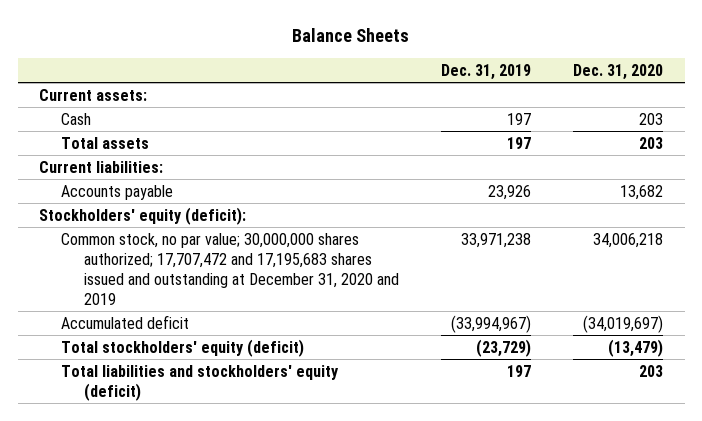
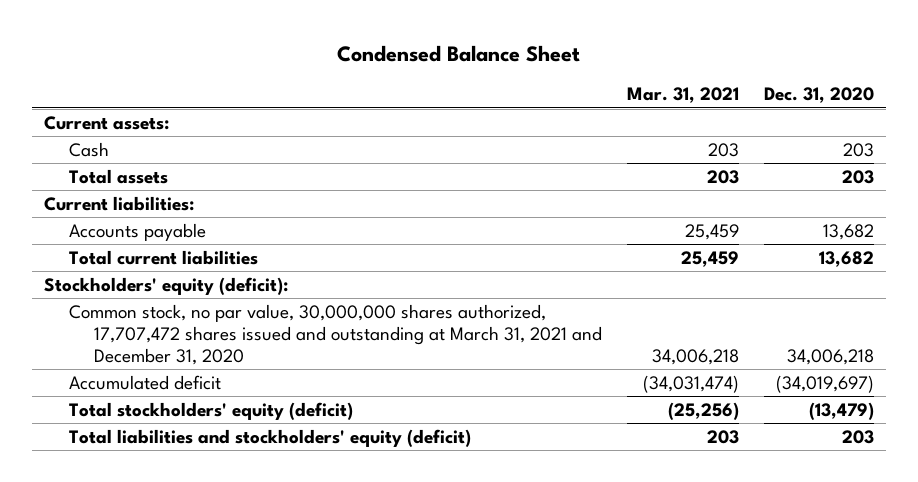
[292,28,410,43] Balance Sheets -> [336,45,580,63] Condensed Balance Sheet
[441,63,532,80] Dec. 31, 2019 -> none
none -> [626,87,739,104] Mar. 31, 2021
none -> [69,249,259,265] Total current liabilities
[61,232,399,305] Common stock, no par value; 30,000,000 shares authorized; 17,707,472 and 17,195,683 shares issued and outstanding at December 31, 2020 and 2019 -> [69,303,602,365] Common stock, no par value, 30,000,000 shares authorized, 17,707,472 shares issued and outstanding at March 31, 2021 and December 31, 2020

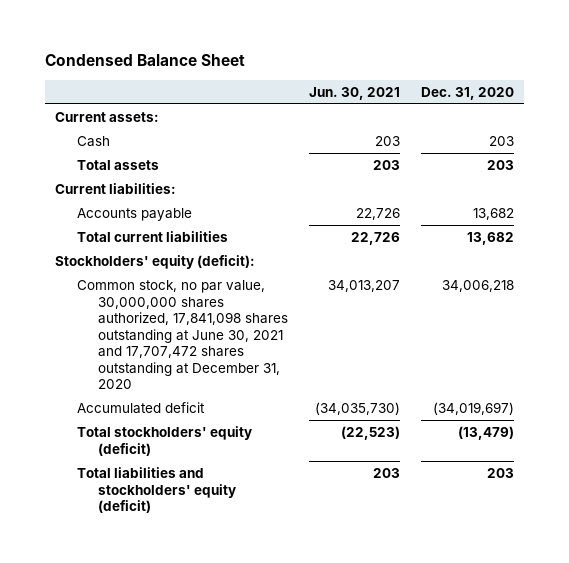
[626,87,739,104] Mar. 31, 2021 -> none
none -> [309,86,401,100] Jun. 30, 2021
[69,303,602,365] Common stock, no par value, 30,000,000 shares authorized, 17,707,472 shares issued and outstanding at March 31, 2021 and December 31, 2020 -> [76,280,289,390] Common stock, no par value, 30,000,000 shares authorized, 17,841,098 shares outstanding at June 30, 2021 and 17,707,472 shares outstanding at December 31, 2020

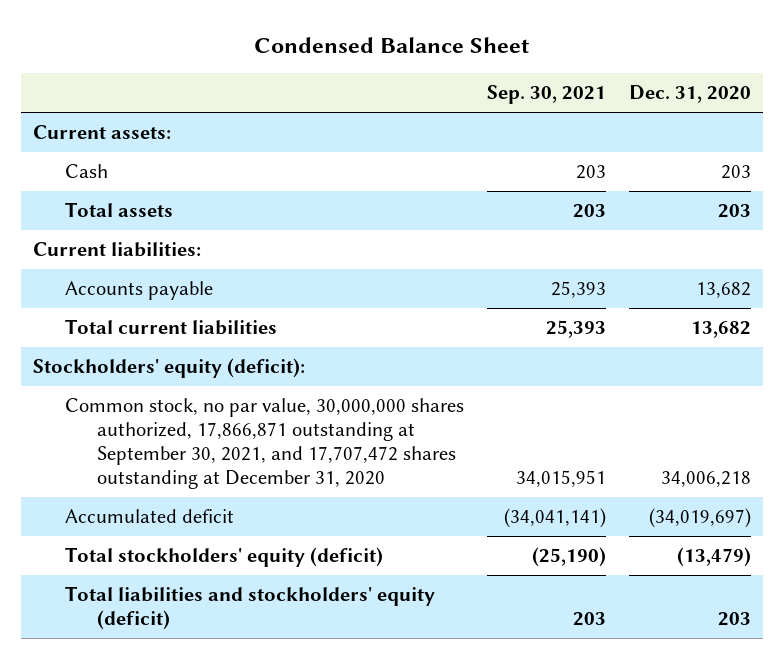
[309,86,401,100] Jun. 30, 2021 -> none
none -> [487,85,607,105] Sep. 30, 2021
[76,280,289,390] Common stock, no par value, 30,000,000 shares authorized, 17,841,098 shares outstanding at June 30, 2021 and 17,707,472 shares outstanding at December 31, 2020 -> [65,398,465,490] Common stock, no par value, 30,000,000 shares authorized, 17,866,871 outstanding at September 30, 2021, and 17,707,472 shares outstanding at December 31, 2020

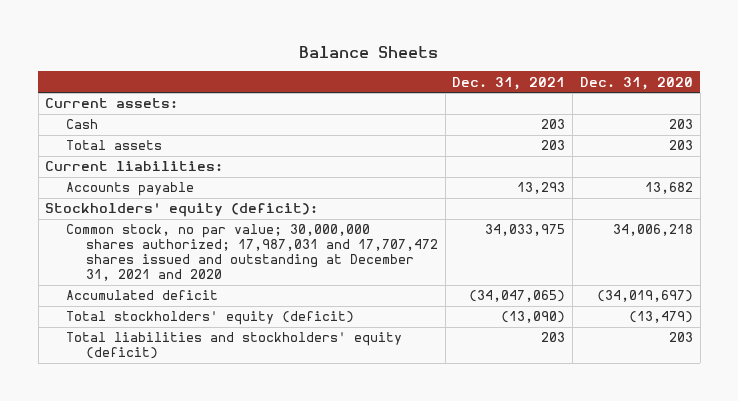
[253,36,529,53] Condensed Balance Sheet -> [299,46,439,59] Balance Sheets
[487,85,607,105] Sep. 30, 2021 -> none
none -> [452,76,566,90] Dec. 31, 2021
[65,319,278,336] Total current liabilities -> none
[65,398,465,490] Common stock, no par value, 30,000,000 shares authorized, 17,866,871 outstanding at September 30, 2021, and 17,707,472 shares outstanding at December 31, 2020 -> [65,224,438,282] Common stock, no par value; 30,000,000 shares authorized; 17,987,031 and 17,707,472 shares issued and outstanding at December 31, 2021 and 2020

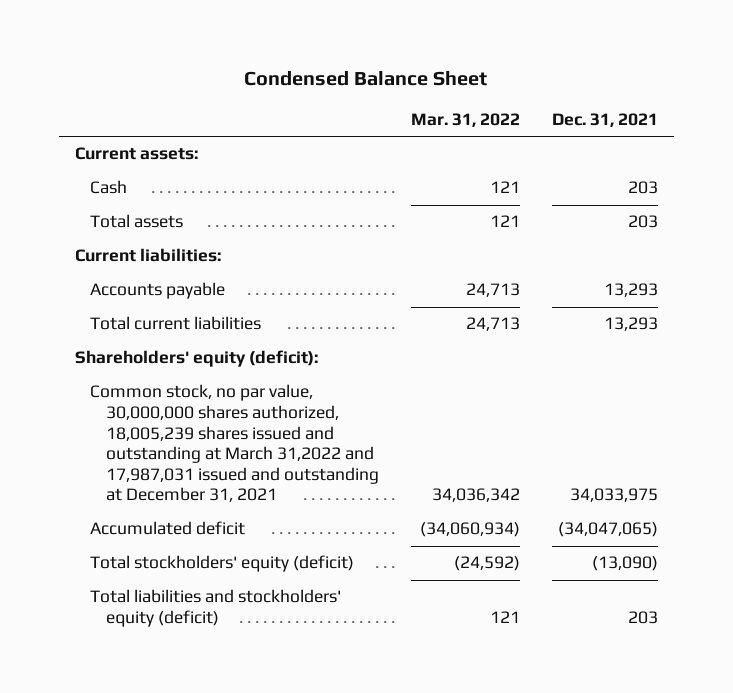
[299,46,439,59] Balance Sheets -> [244,71,488,87] Condensed Balance Sheet
[579,76,693,90] Dec. 31, 2020 -> none
none -> [411,113,521,128] Mar. 31, 2022
none -> [90,316,262,331] Total current liabilities
[45,203,319,218] Stockholders' equity (deficit): -> [74,350,318,368] Shareholders' equity (deficit):
[65,224,438,282] Common stock, no par value; 30,000,000 shares authorized; 17,987,031 and 17,707,472 shares issued and outstanding at December 31, 2021 and 2020 -> [90,384,379,503] Common stock, no par value, 30,000,000 shares authorized, 18,005,239 shares issued and outstanding at March 31,2022 and 17,987,031 issued and outstanding at December 31, 2021

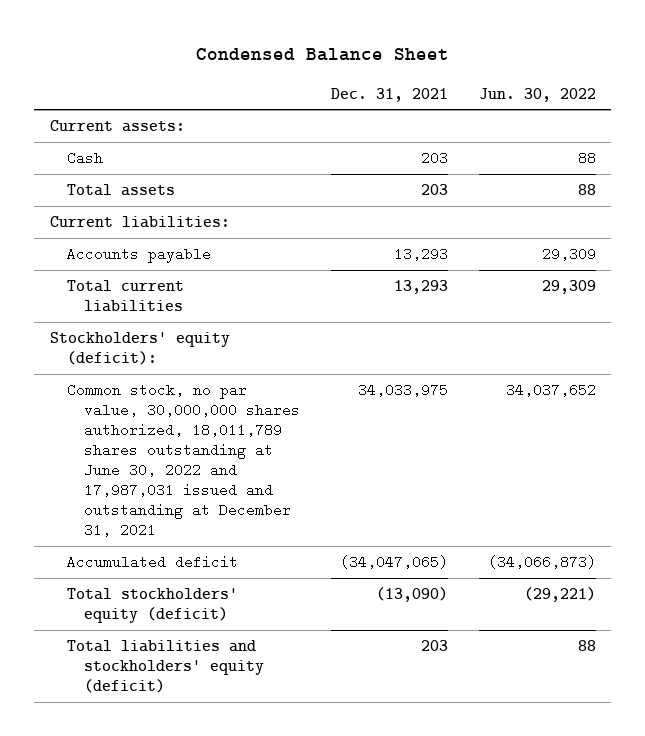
[411,113,521,128] Mar. 31, 2022 -> none
none -> [478,87,596,102] Jun. 30, 2022
[74,350,318,368] Shareholders' equity (deficit): -> [49,332,230,366] Stockholders' equity (deficit):
[90,384,379,503] Common stock, no par value, 30,000,000 shares authorized, 18,005,239 shares issued and outstanding at March 31,2022 and 17,987,031 issued and outstanding at December 31, 2021 -> [66,383,301,537] Common stock, no par value, 30,000,000 shares authorized, 18,011,789 shares outstanding at June 30, 2022 and 17,987,031 issued and outstanding at December 31, 2021

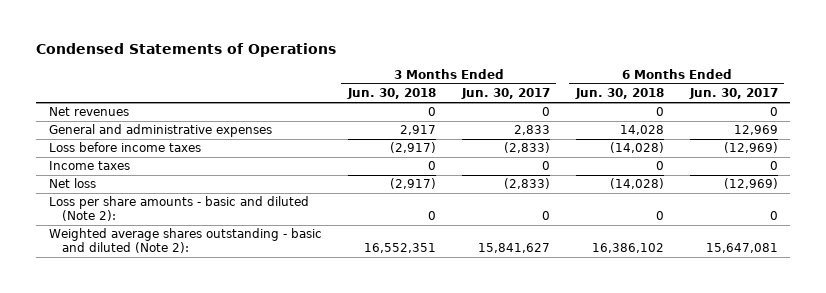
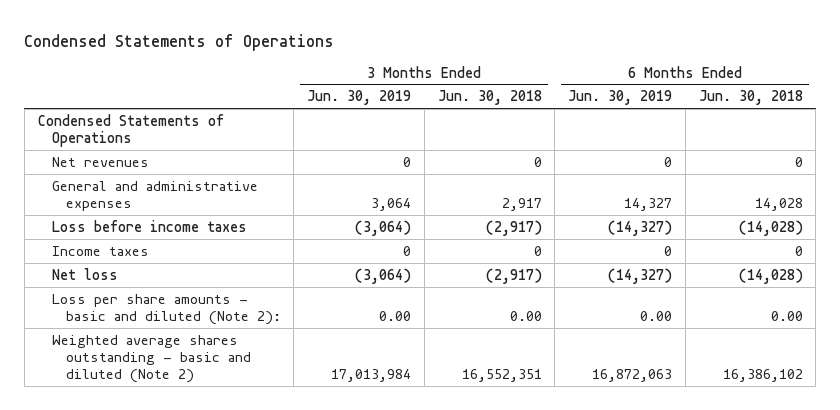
[460,88,550,100] Jun. 30, 2017 -> none
[688,88,778,100] Jun. 30, 2017 -> none
none -> [307,90,412,106] Jun. 30, 2019
none -> [568,90,673,106] Jun. 30, 2019
none -> [37,113,224,148] Condensed Statements of Operations
[427,211,436,221] 0 -> [509,311,542,322] 0.00
[655,211,664,221] 0 -> [770,311,803,322] 0.00
[48,228,322,254] Weighted average shares outstanding - basic and diluted (Note 2): -> [51,334,251,384] Weighted average shares outstanding - basic and diluted (Note 2)

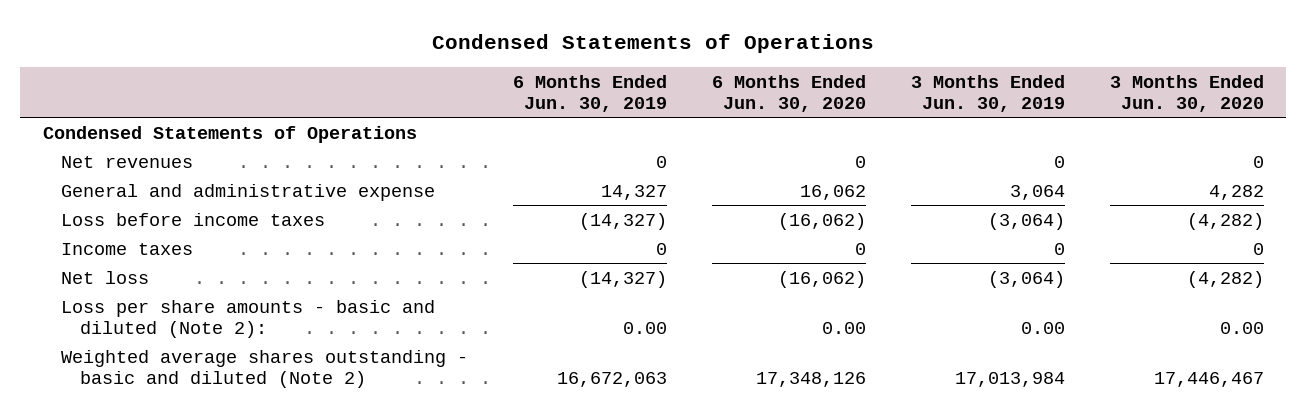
[437,90,542,106] Jun. 30, 2018 -> none
[698,90,803,106] Jun. 30, 2018 -> none
none -> [712,74,867,112] 6 Months Ended Jun. 30, 2020
none -> [1109,74,1264,112] 3 Months Ended Jun. 30, 2020
[51,180,258,212] General and administrative expenses -> [61,183,436,201] General and administrative expense
[592,369,673,383] 16,872,063 -> [557,371,668,387] 16,672,063

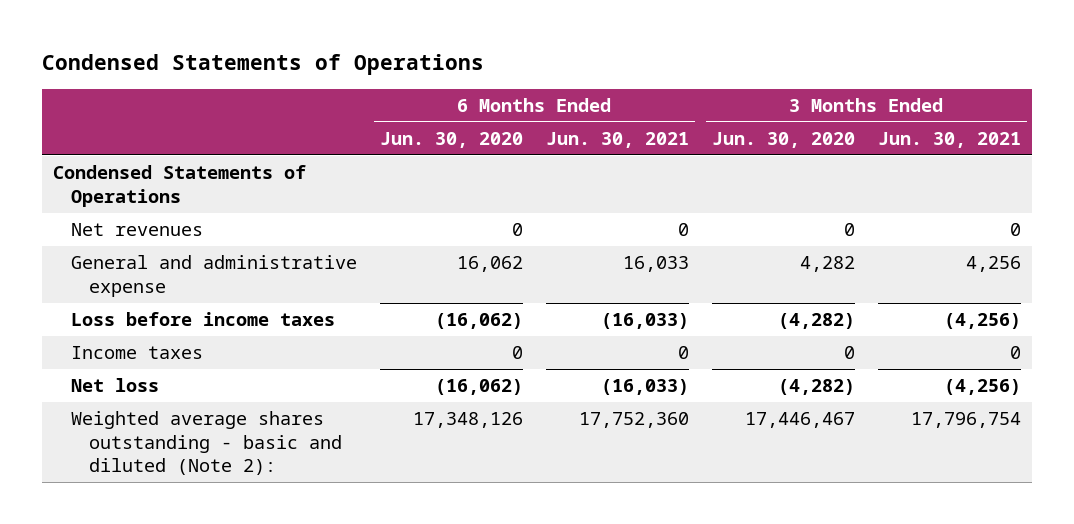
[513,74,668,112] 6 Months Ended Jun. 30, 2019 -> none
[911,74,1066,112] 3 Months Ended Jun. 30, 2019 -> none
none -> [545,132,689,149] Jun. 30, 2021
none -> [877,132,1021,149] Jun. 30, 2021
[61,299,436,338] Loss per share amounts - basic and diluted (Note 2): -> none
[61,349,469,388] Weighted average shares outstanding - basic and diluted (Note 2) -> [70,411,342,475] Weighted average shares outstanding - basic and diluted (Note 2):

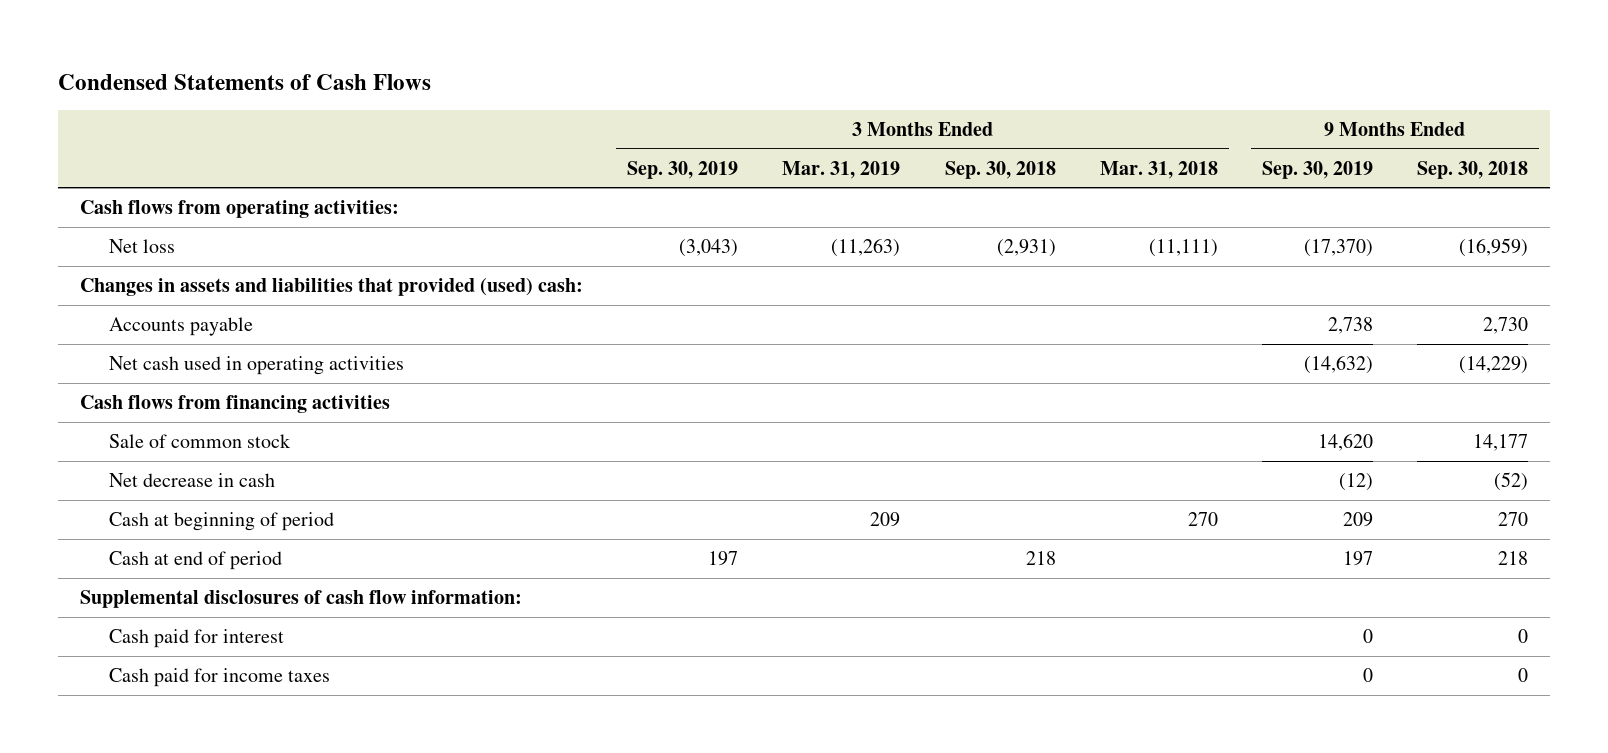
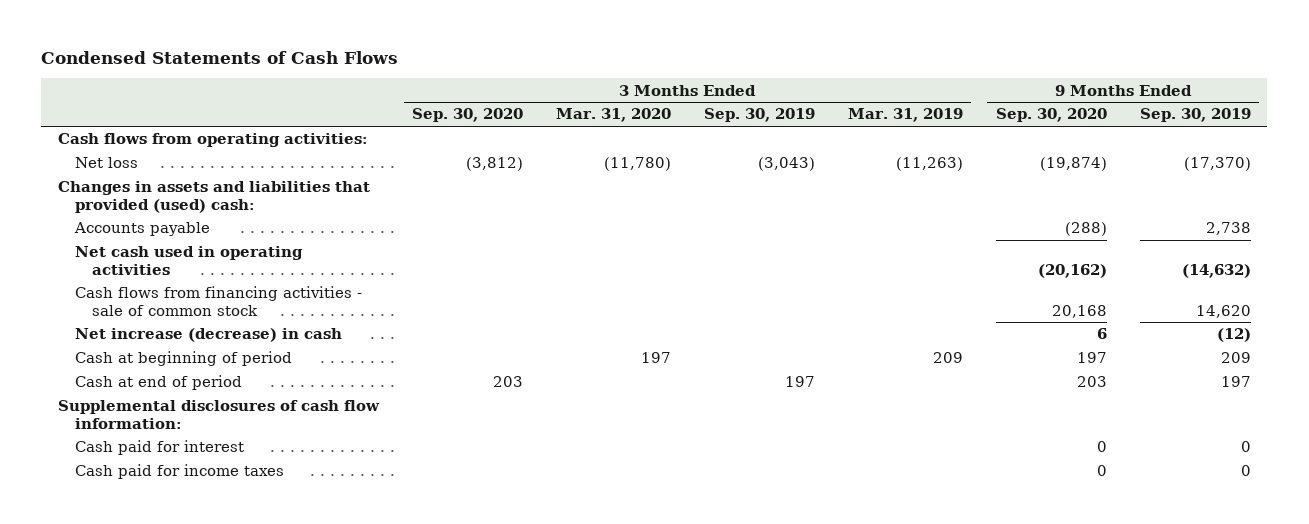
[944,160,1056,179] Sep. 30, 2018 -> none
[1099,160,1218,179] Mar. 31, 2018 -> none
[1416,160,1528,179] Sep. 30, 2018 -> none
none -> [411,108,523,123] Sep. 30, 2020
none -> [555,108,671,123] Mar. 31, 2020
none -> [995,108,1107,123] Sep. 30, 2020
[80,395,391,414] Cash flows from financing activities -> none
[109,434,292,449] Sale of common stock -> [74,286,362,316] Cash flows from financing activities - sale of common stock
[109,473,276,488] Net decrease in cash -> [74,328,342,343] Net increase (decrease) in cash

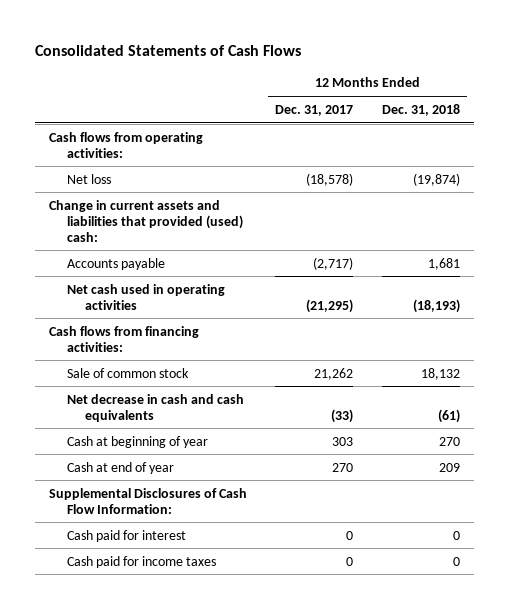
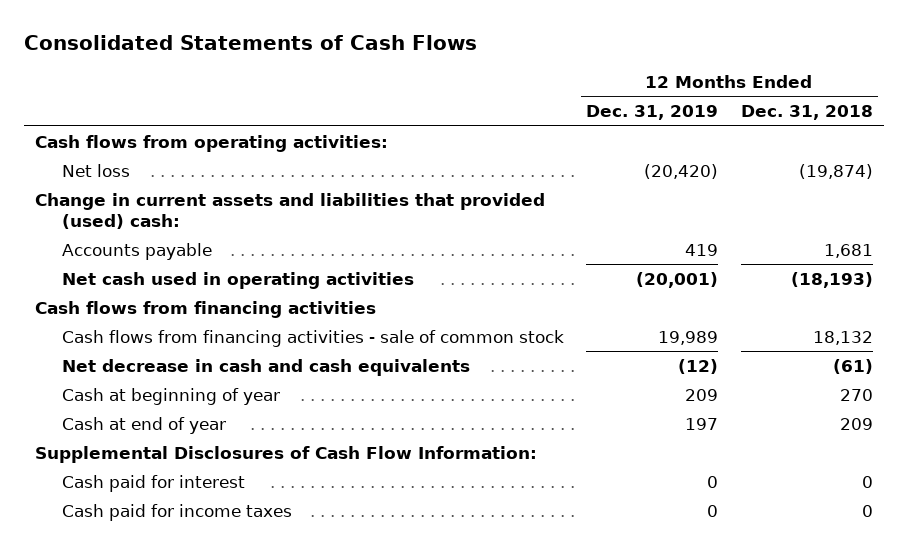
[275,104,354,116] Dec. 31, 2017 -> none
none -> [586,105,719,121] Dec. 31, 2019
[49,325,200,352] Cash flows from financing activities: -> [35,300,377,318] Cash flows from financing activities
[66,367,189,378] Sale of common stock -> [61,329,564,347] Cash flows from financing activities - sale of common stock

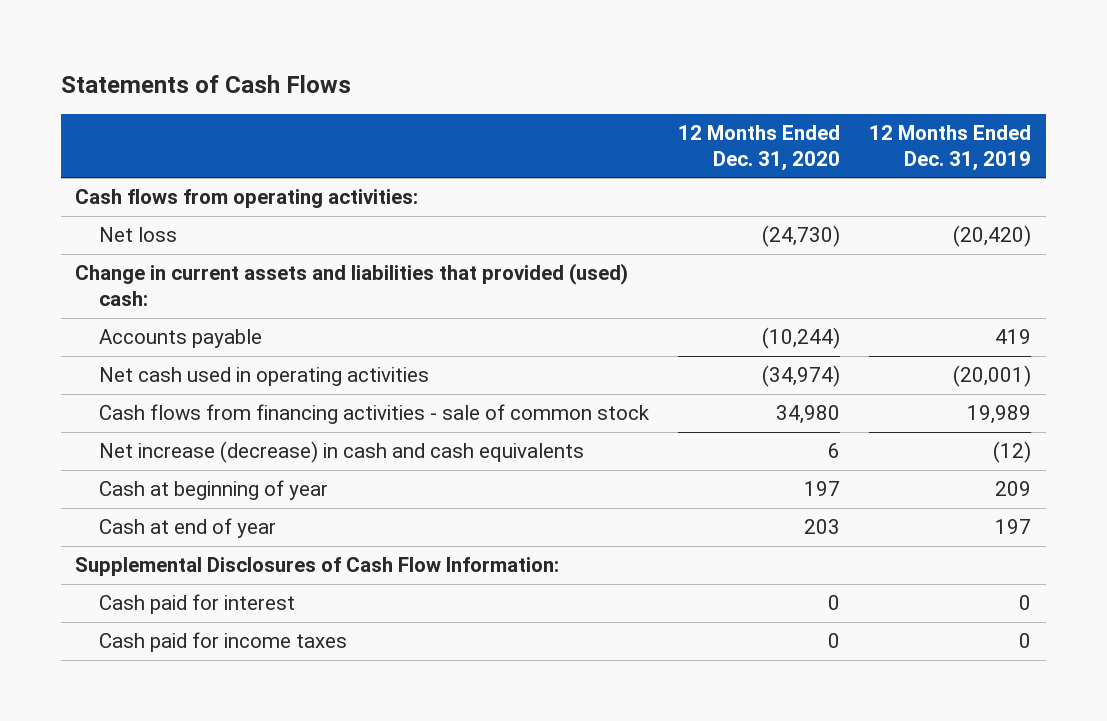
[23,35,477,51] Consolidated Statements of Cash Flows -> [60,74,351,93] Statements of Cash Flows
[740,105,873,121] Dec. 31, 2018 -> none
none -> [678,124,841,171] 12 Months Ended Dec. 31, 2020
[35,300,377,318] Cash flows from financing activities -> none
[61,358,470,376] Net decrease in cash and cash equivalents -> [98,441,584,464] Net increase (decrease) in cash and cash equivalents

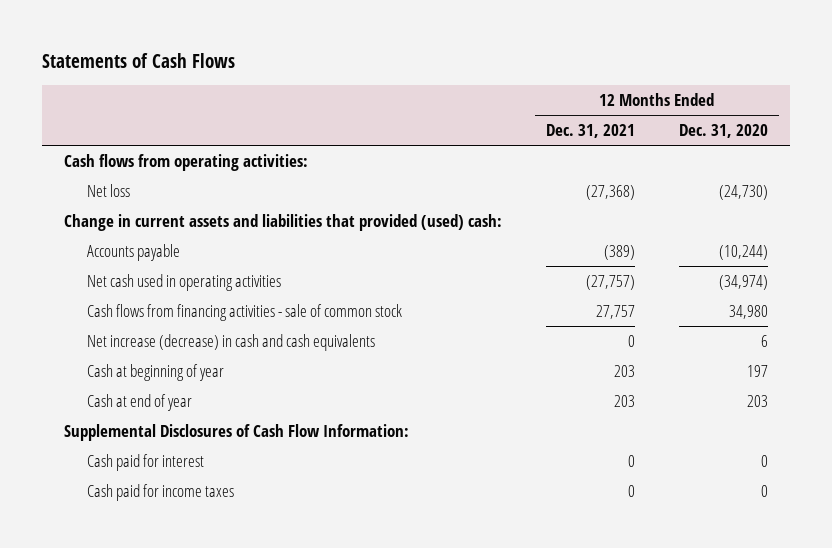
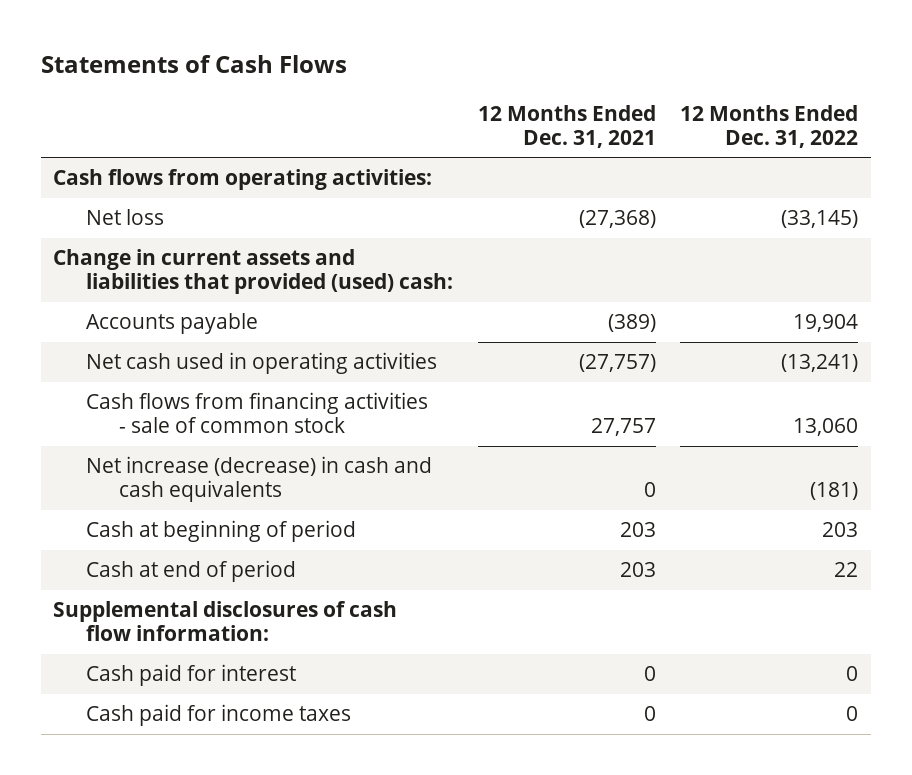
[679,124,769,139] Dec. 31, 2020 -> none
none -> [680,104,859,148] 12 Months Ended Dec. 31, 2022
[87,364,225,382] Cash at beginning of year -> [86,520,357,543] Cash at beginning of period
[87,394,193,412] Cash at end of year -> [86,560,297,583] Cash at end of period
[63,424,409,442] Supplemental Disclosures of Cash Flow Information: -> [53,601,398,641] Supplemental disclosures of cash flow information:

